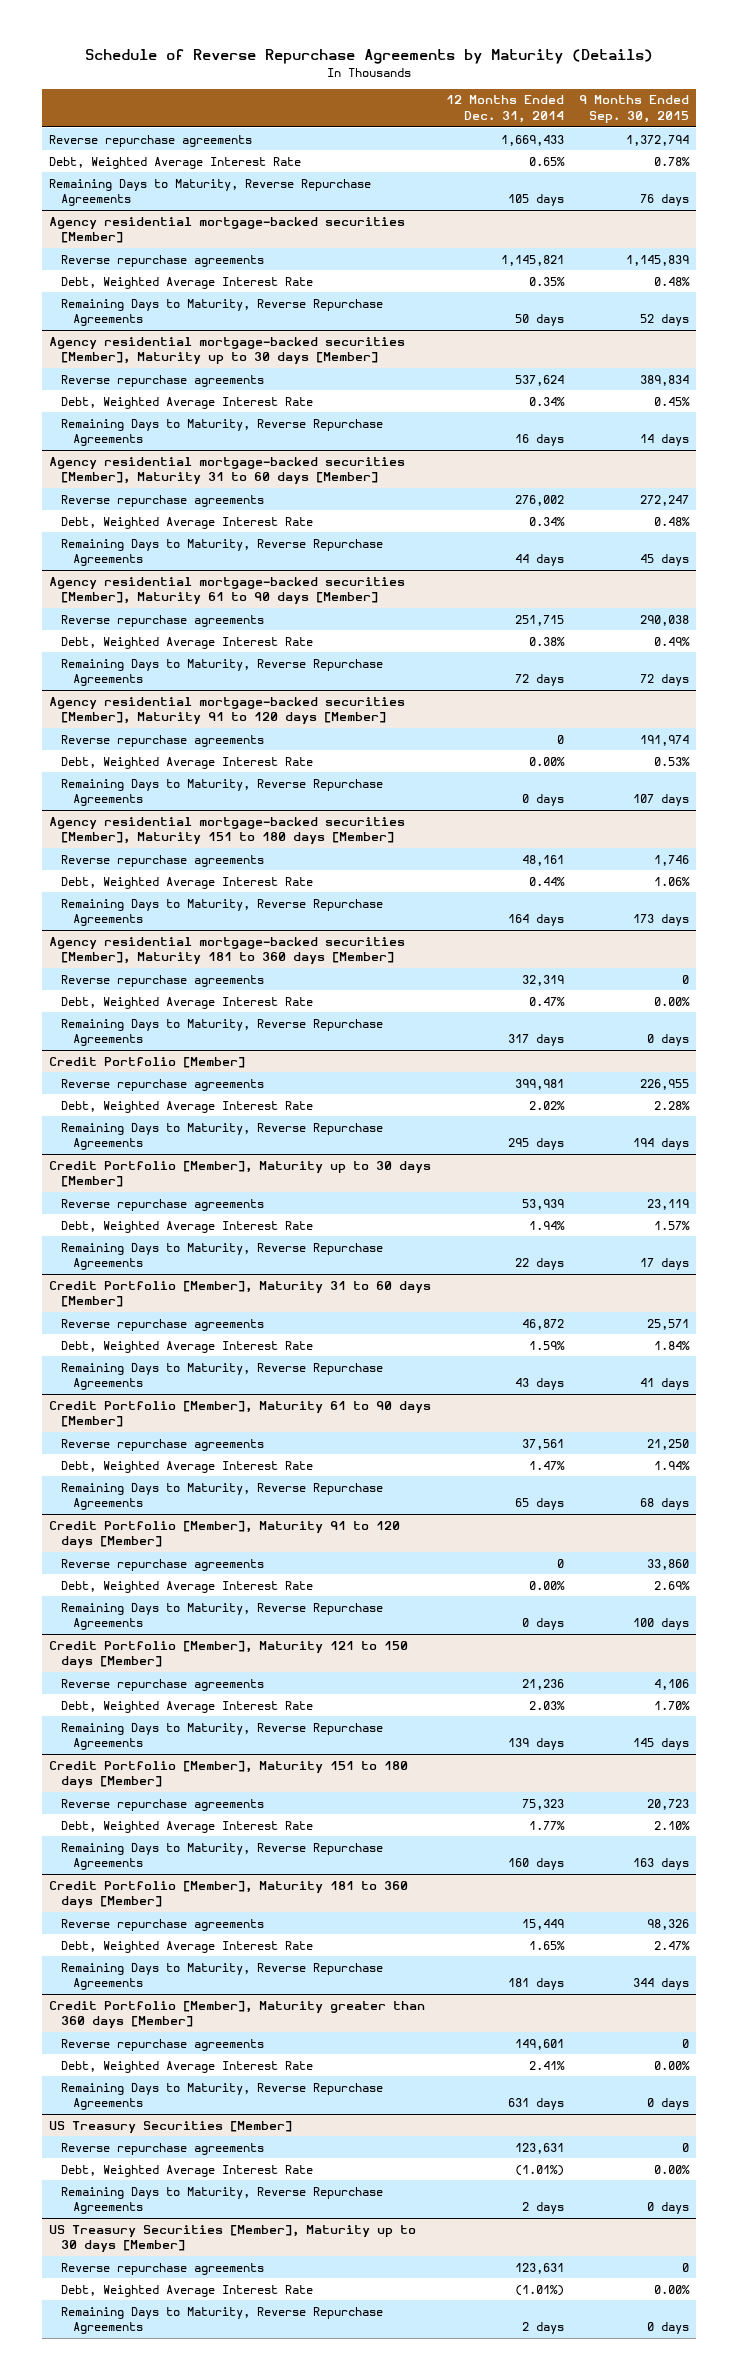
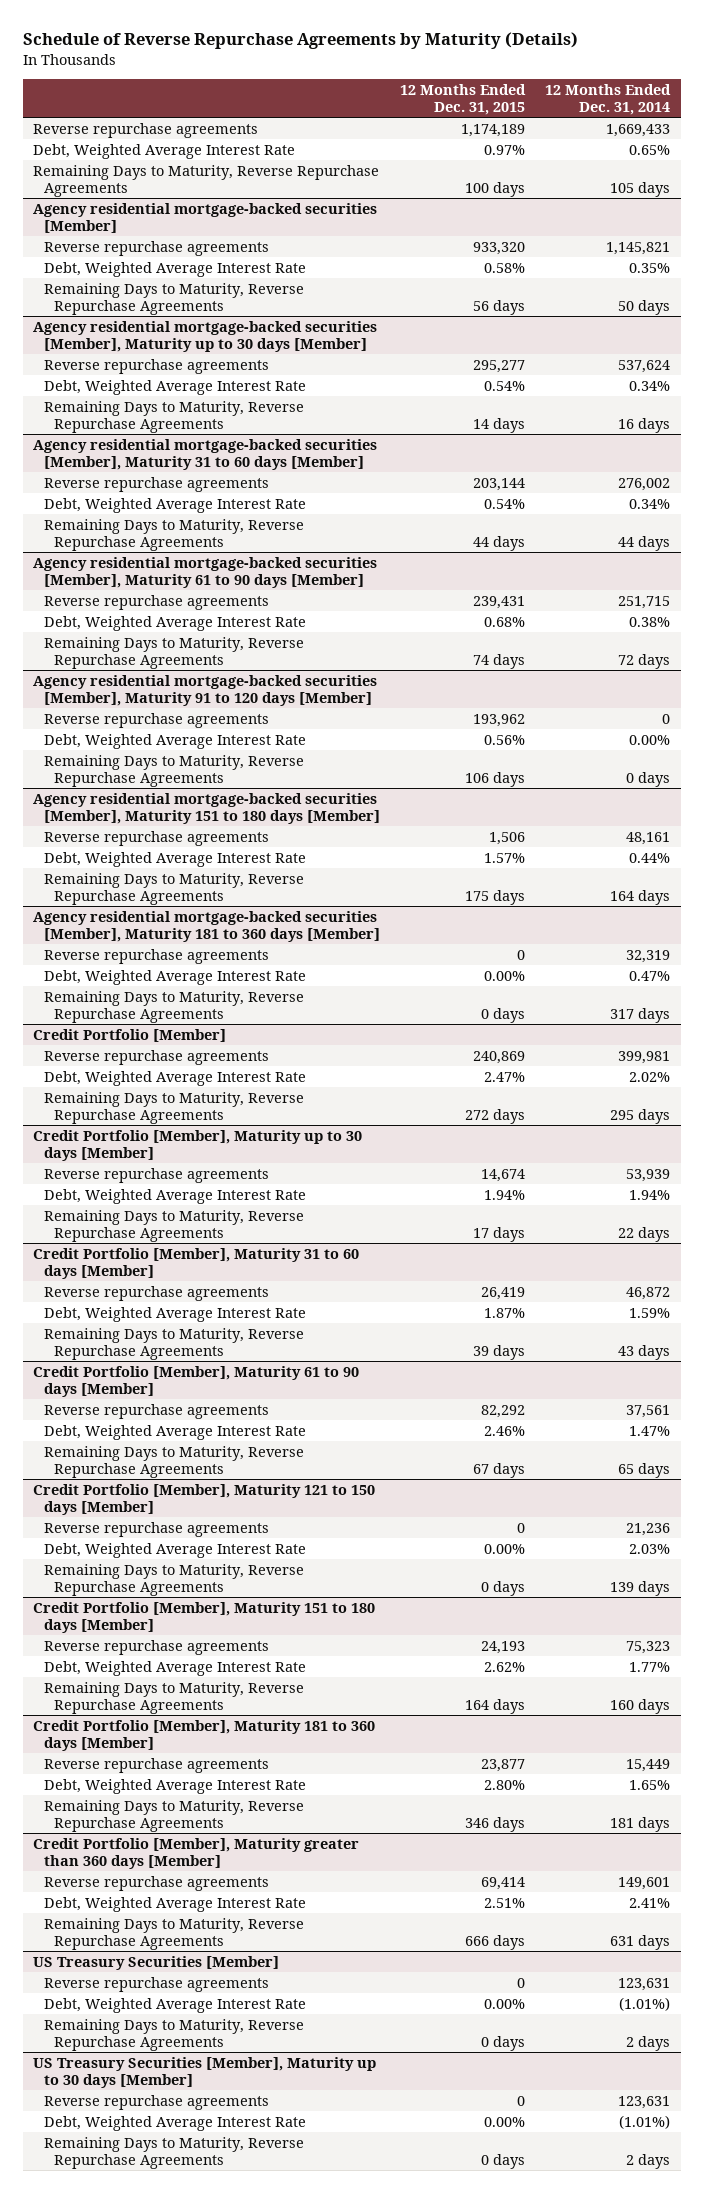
[578,95,689,123] 9 Months Ended Sep. 30, 2015 -> none
none -> [399,83,526,115] 12 Months Ended Dec. 31, 2015
[49,1520,401,1549] Credit Portfolio [Member], Maturity 91 to 120 days [Member] -> none
[60,1558,264,1571] Reverse repurchase agreements -> none
[60,1580,313,1593] Debt, Weighted Average Interest Rate -> none
[60,1602,383,1631] Remaining Days to Maturity, Reverse Repurchase Agreements -> none

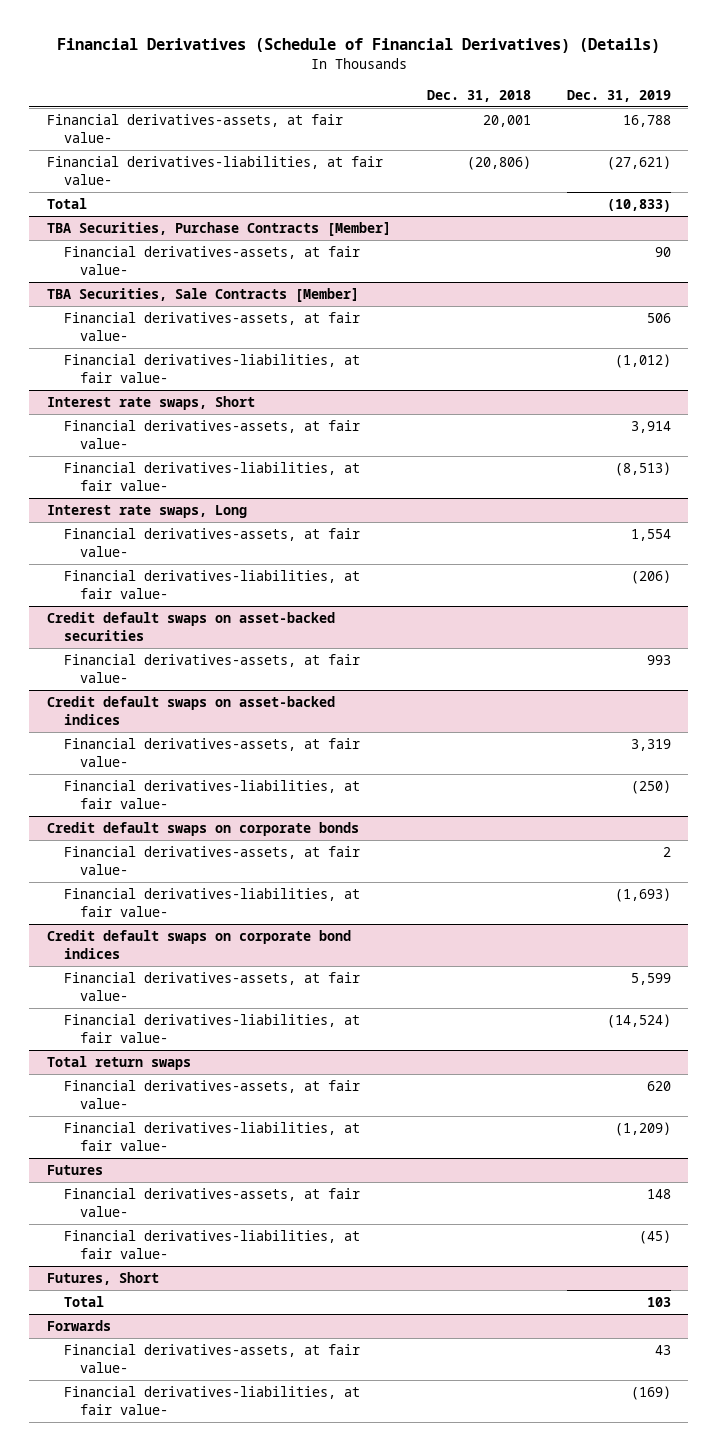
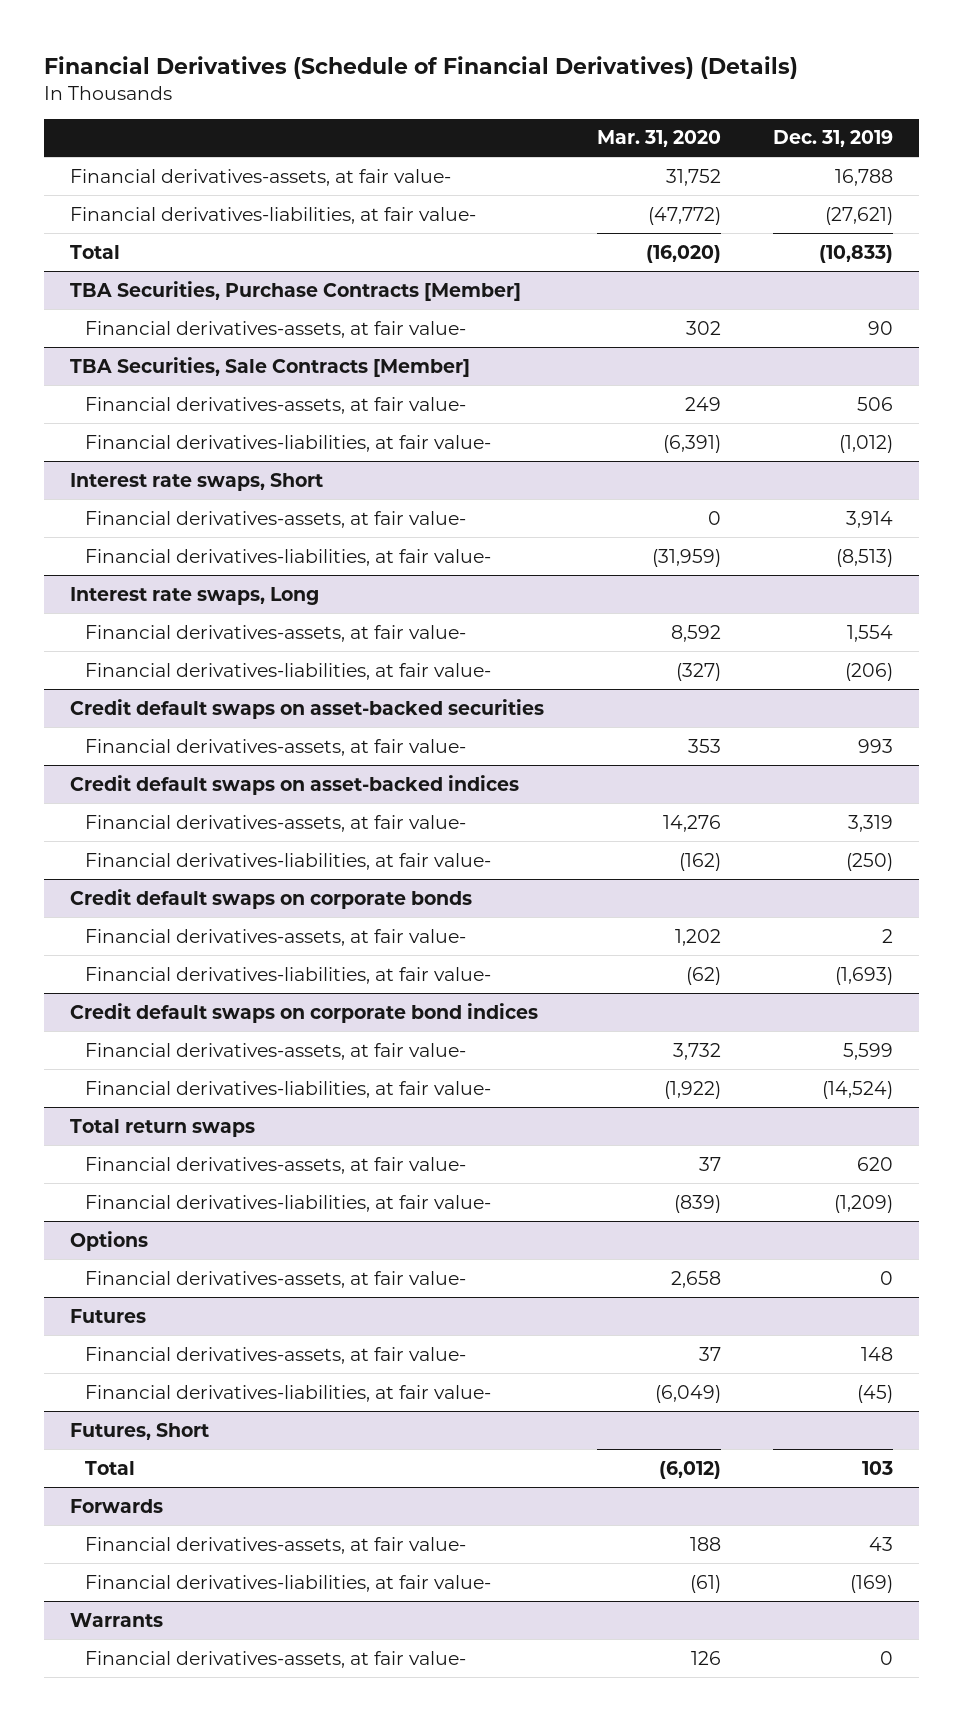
[426,89,531,102] Dec. 31, 2018 -> none
none -> [596,130,721,148] Mar. 31, 2020
none -> [70,1230,149,1251] Options
none -> [84,1270,466,1288] Financial derivatives-assets, at fair value-
none -> [70,1612,164,1627] Warrants
none -> [84,1650,466,1668] Financial derivatives-assets, at fair value-

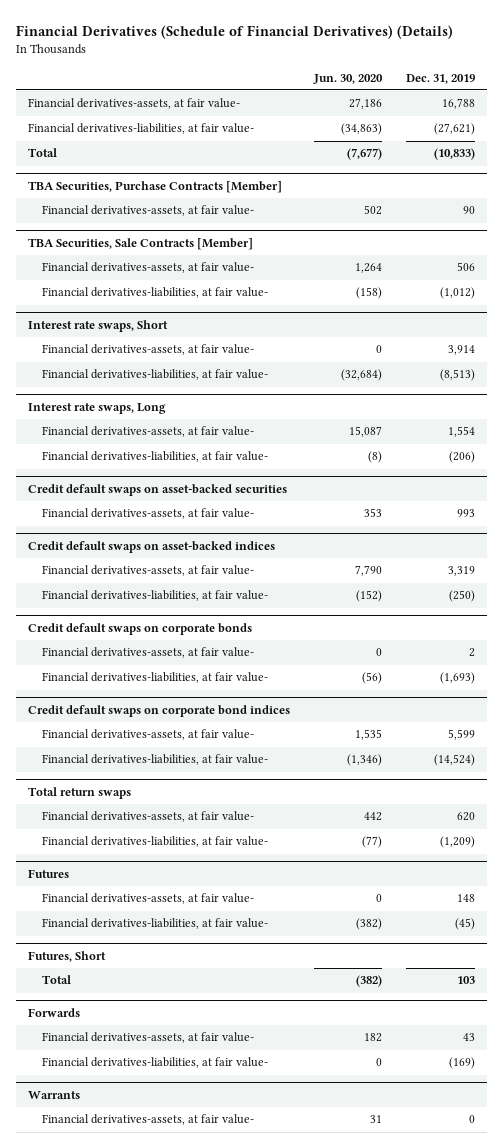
[596,130,721,148] Mar. 31, 2020 -> none
none -> [313,73,384,84] Jun. 30, 2020
[70,1230,149,1251] Options -> none
[84,1270,466,1288] Financial derivatives-assets, at fair value- -> none

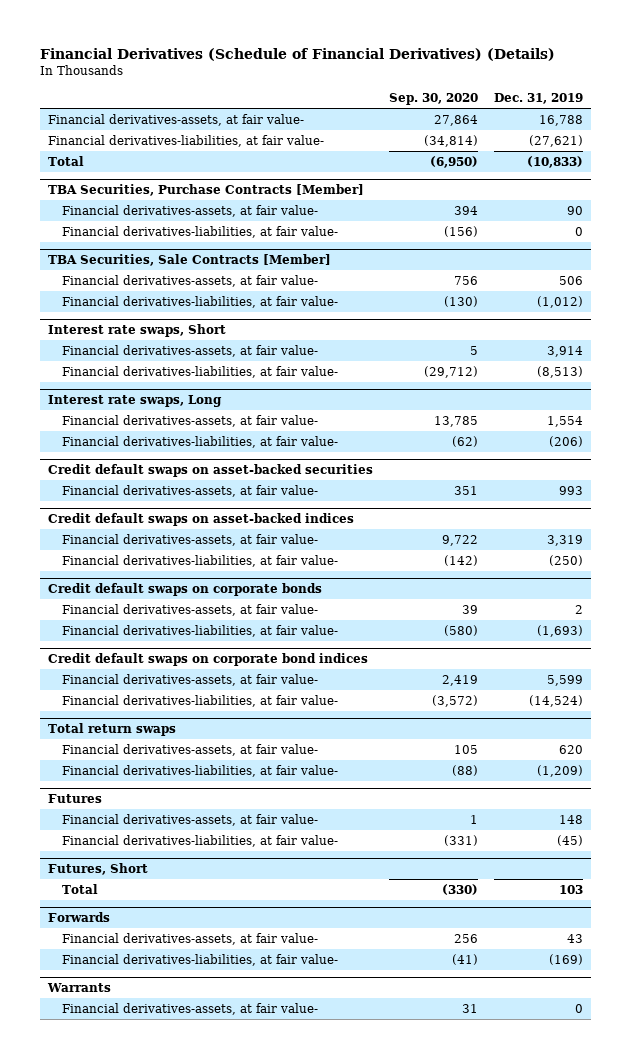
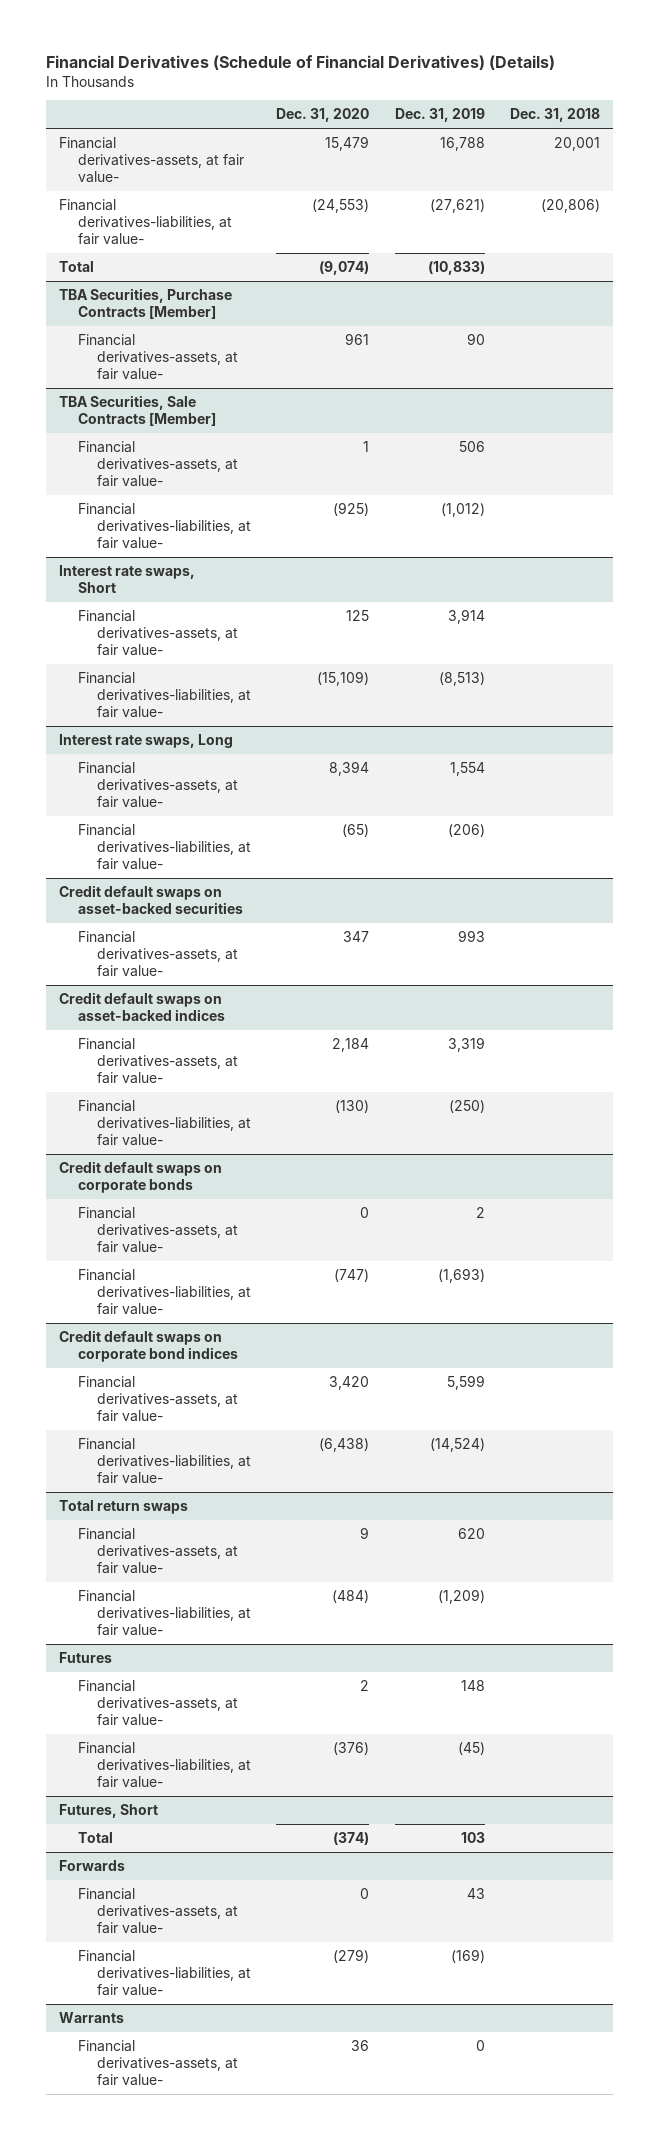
[389,93,479,106] Sep. 30, 2020 -> none
none -> [276,108,370,123] Dec. 31, 2020
none -> [510,108,601,123] Dec. 31, 2018
[61,225,338,238] Financial derivatives-liabilities, at fair value- -> none

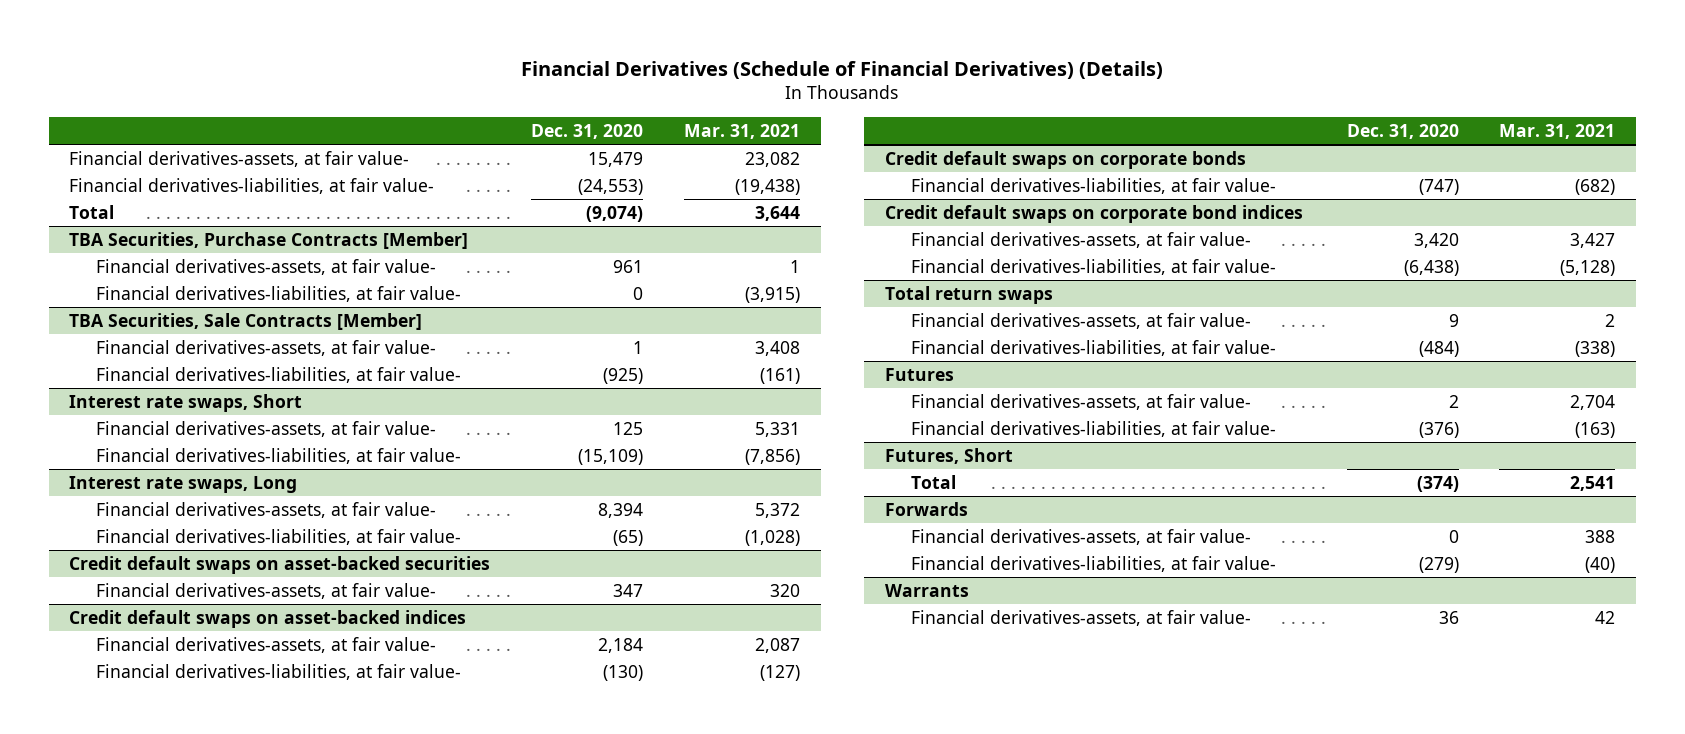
[394,108,485,123] Dec. 31, 2019 -> none
[510,108,601,123] Dec. 31, 2018 -> none
none -> [684,123,801,139] Mar. 31, 2021
none -> [95,286,461,303] Financial derivatives-liabilities, at fair value-
[77,1206,238,1254] Financial derivatives-assets, at fair value- -> none

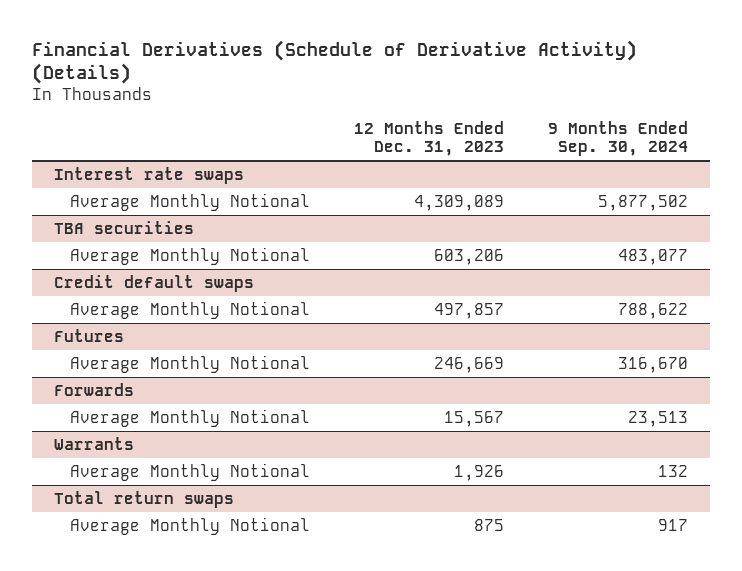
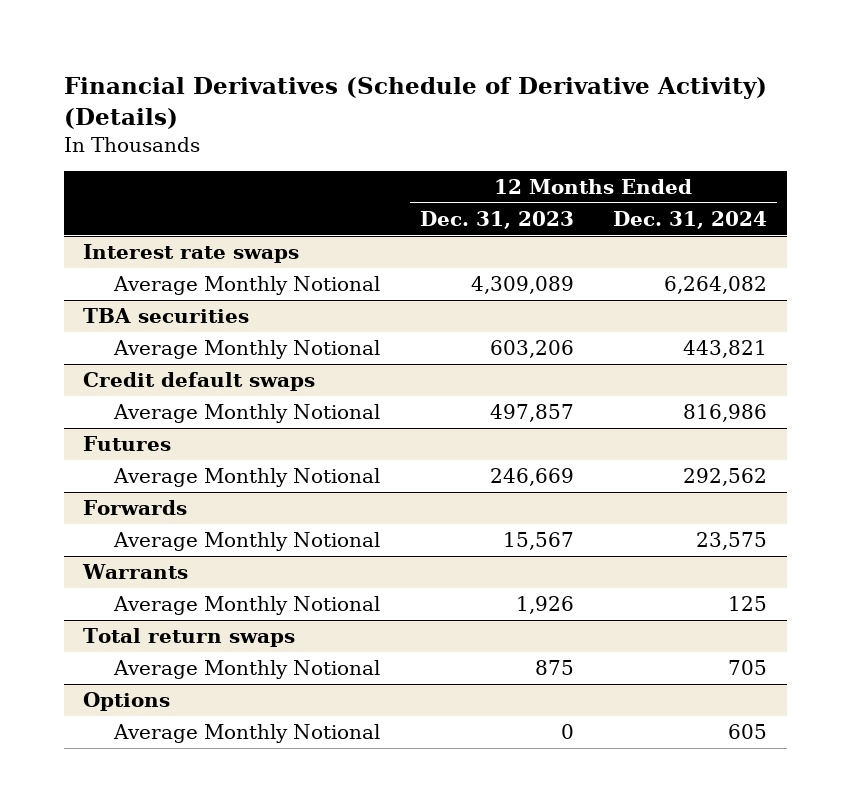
[548,121,689,157] 9 Months Ended Sep. 30, 2024 -> none
none -> [613,211,768,230] Dec. 31, 2024
none -> [83,692,171,712] Options
none -> [113,724,381,744] Average Monthly Notional

